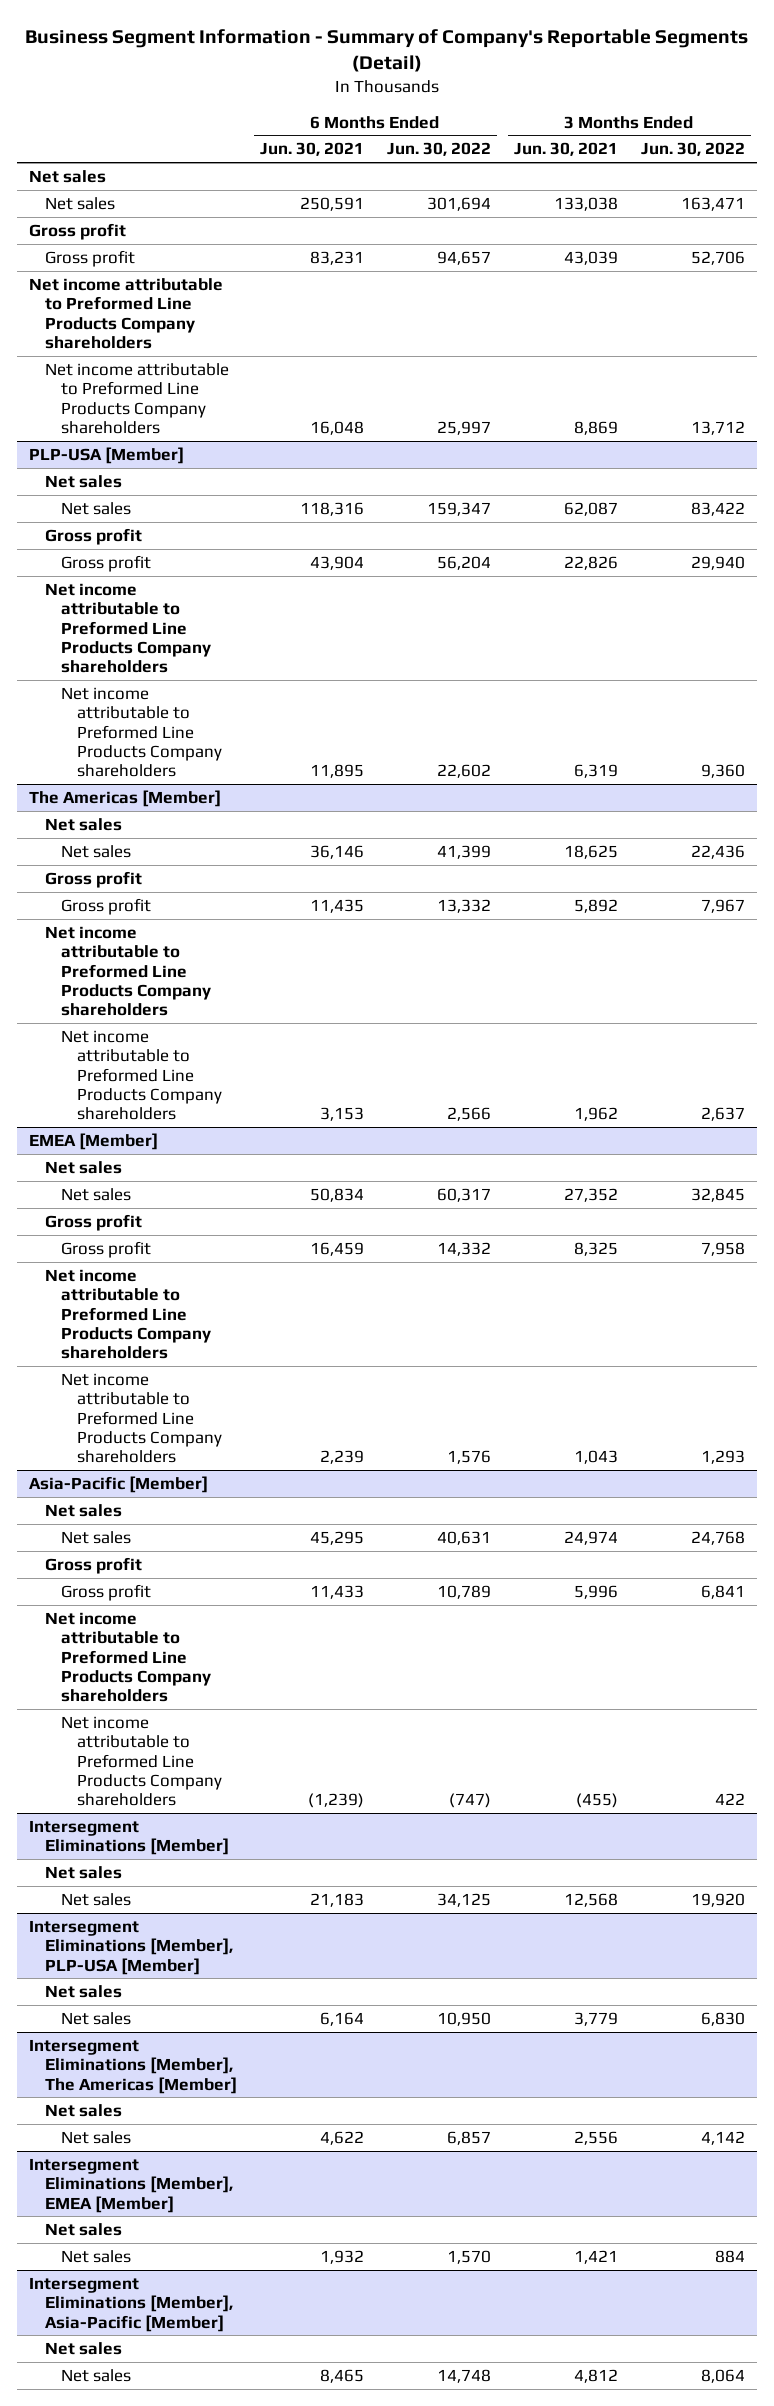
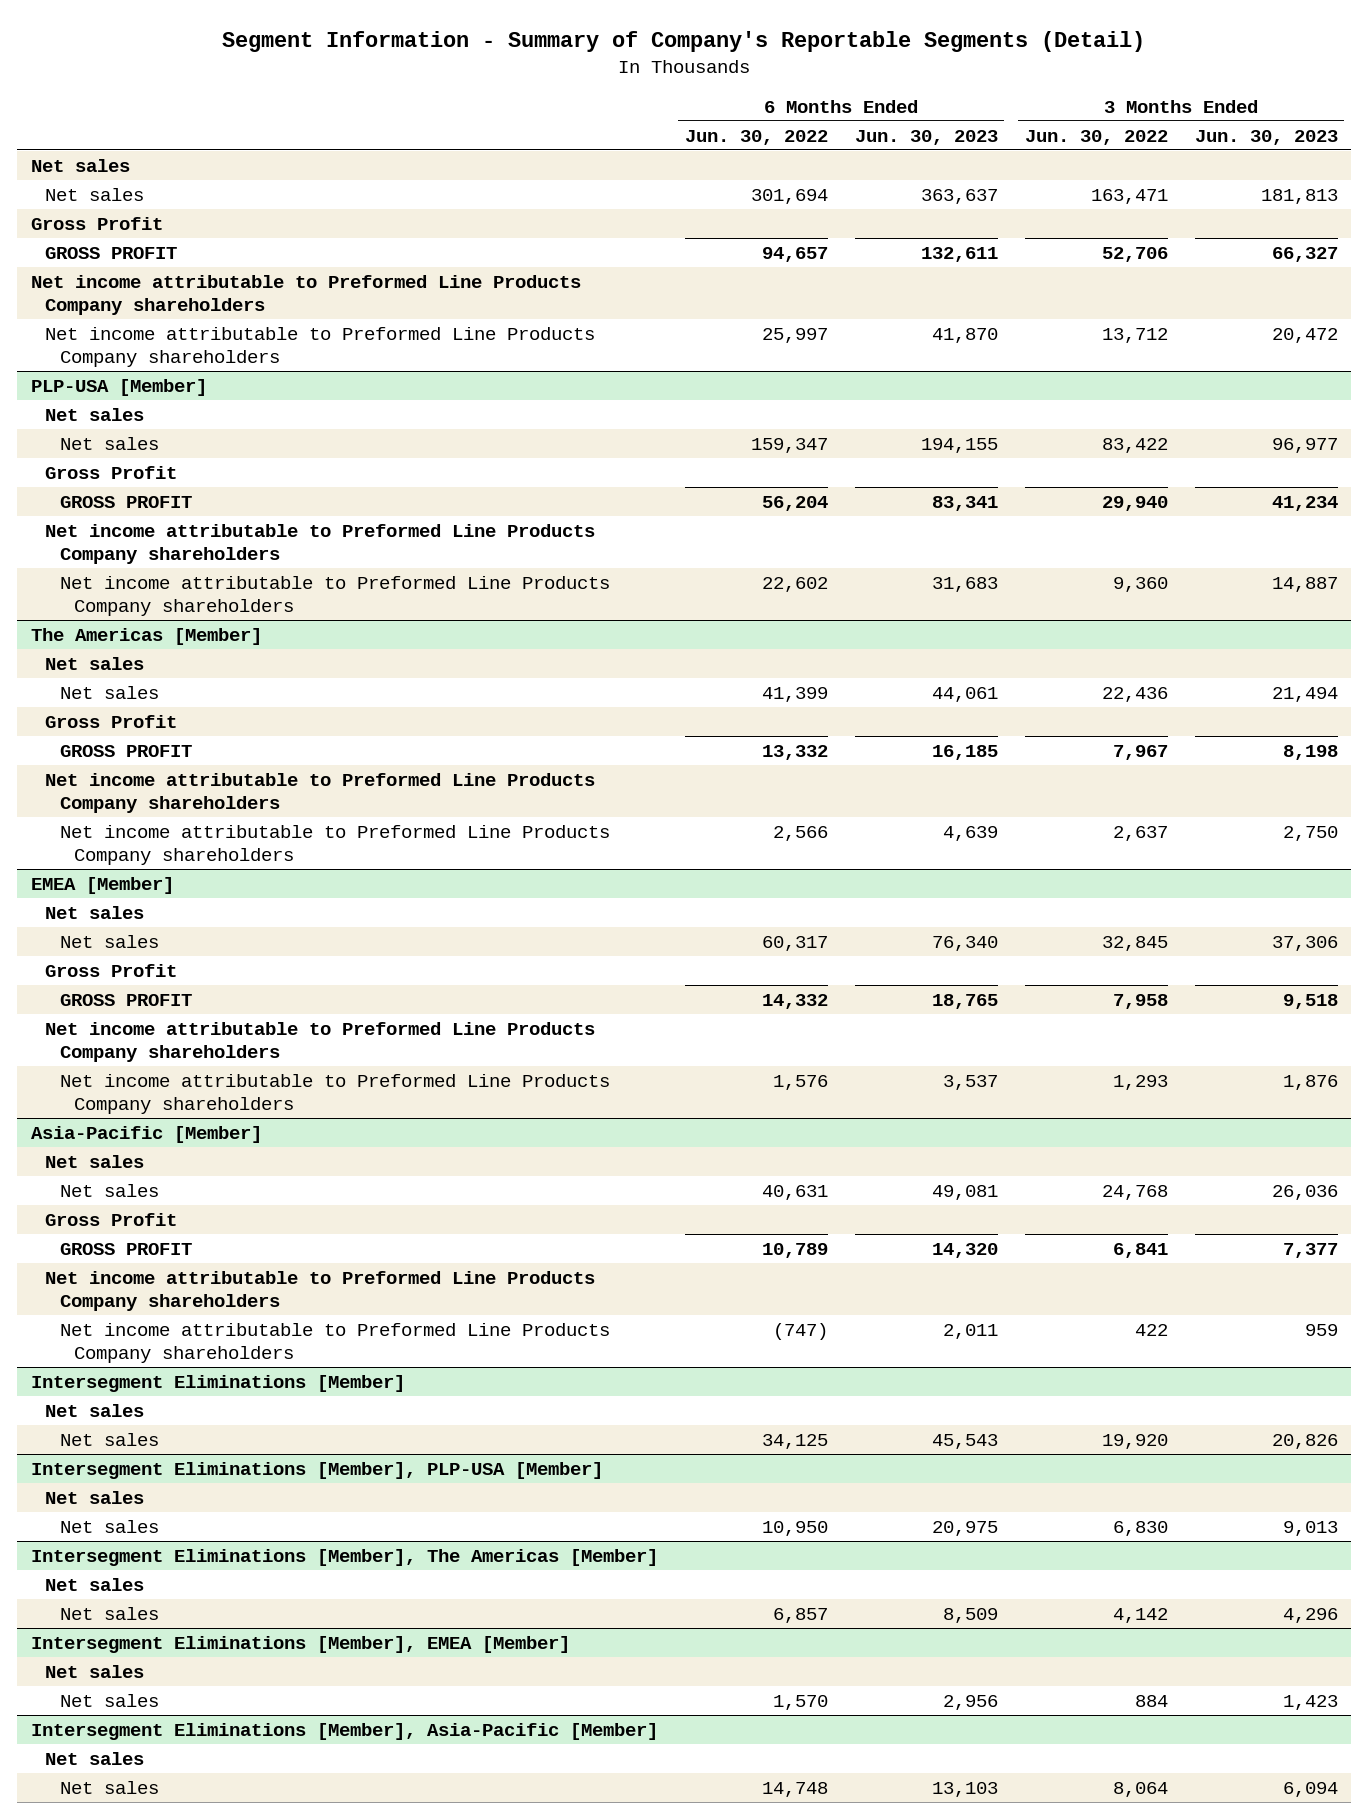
[24,29,748,73] Business Segment Information - Summary of Company's Reportable Segments (Detail) -> [222,31,1146,53] Segment Information - Summary of Company's Reportable Segments (Detail)
[259,142,364,157] Jun. 30, 2021 -> none
[513,142,618,157] Jun. 30, 2021 -> none
none -> [854,129,998,145] Jun. 30, 2023
none -> [1194,129,1338,145] Jun. 30, 2023
[28,222,126,240] Gross profit -> [30,216,163,230] Gross Profit
[44,249,135,267] Gross profit -> [45,246,178,259] GROSS PROFIT
[44,527,142,545] Gross profit -> [45,465,178,479] Gross Profit
[60,554,151,572] Gross profit -> [59,495,192,508] GROSS PROFIT
[44,870,142,888] Gross profit -> [45,714,178,728] Gross Profit
[60,897,151,915] Gross profit -> [59,744,192,757] GROSS PROFIT
[44,1213,142,1231] Gross profit -> [45,963,178,977] Gross Profit
[60,1240,151,1258] Gross profit -> [59,993,192,1006] GROSS PROFIT
[44,1556,142,1574] Gross profit -> [45,1212,178,1226] Gross Profit
[60,1583,151,1601] Gross profit -> [59,1242,192,1255] GROSS PROFIT

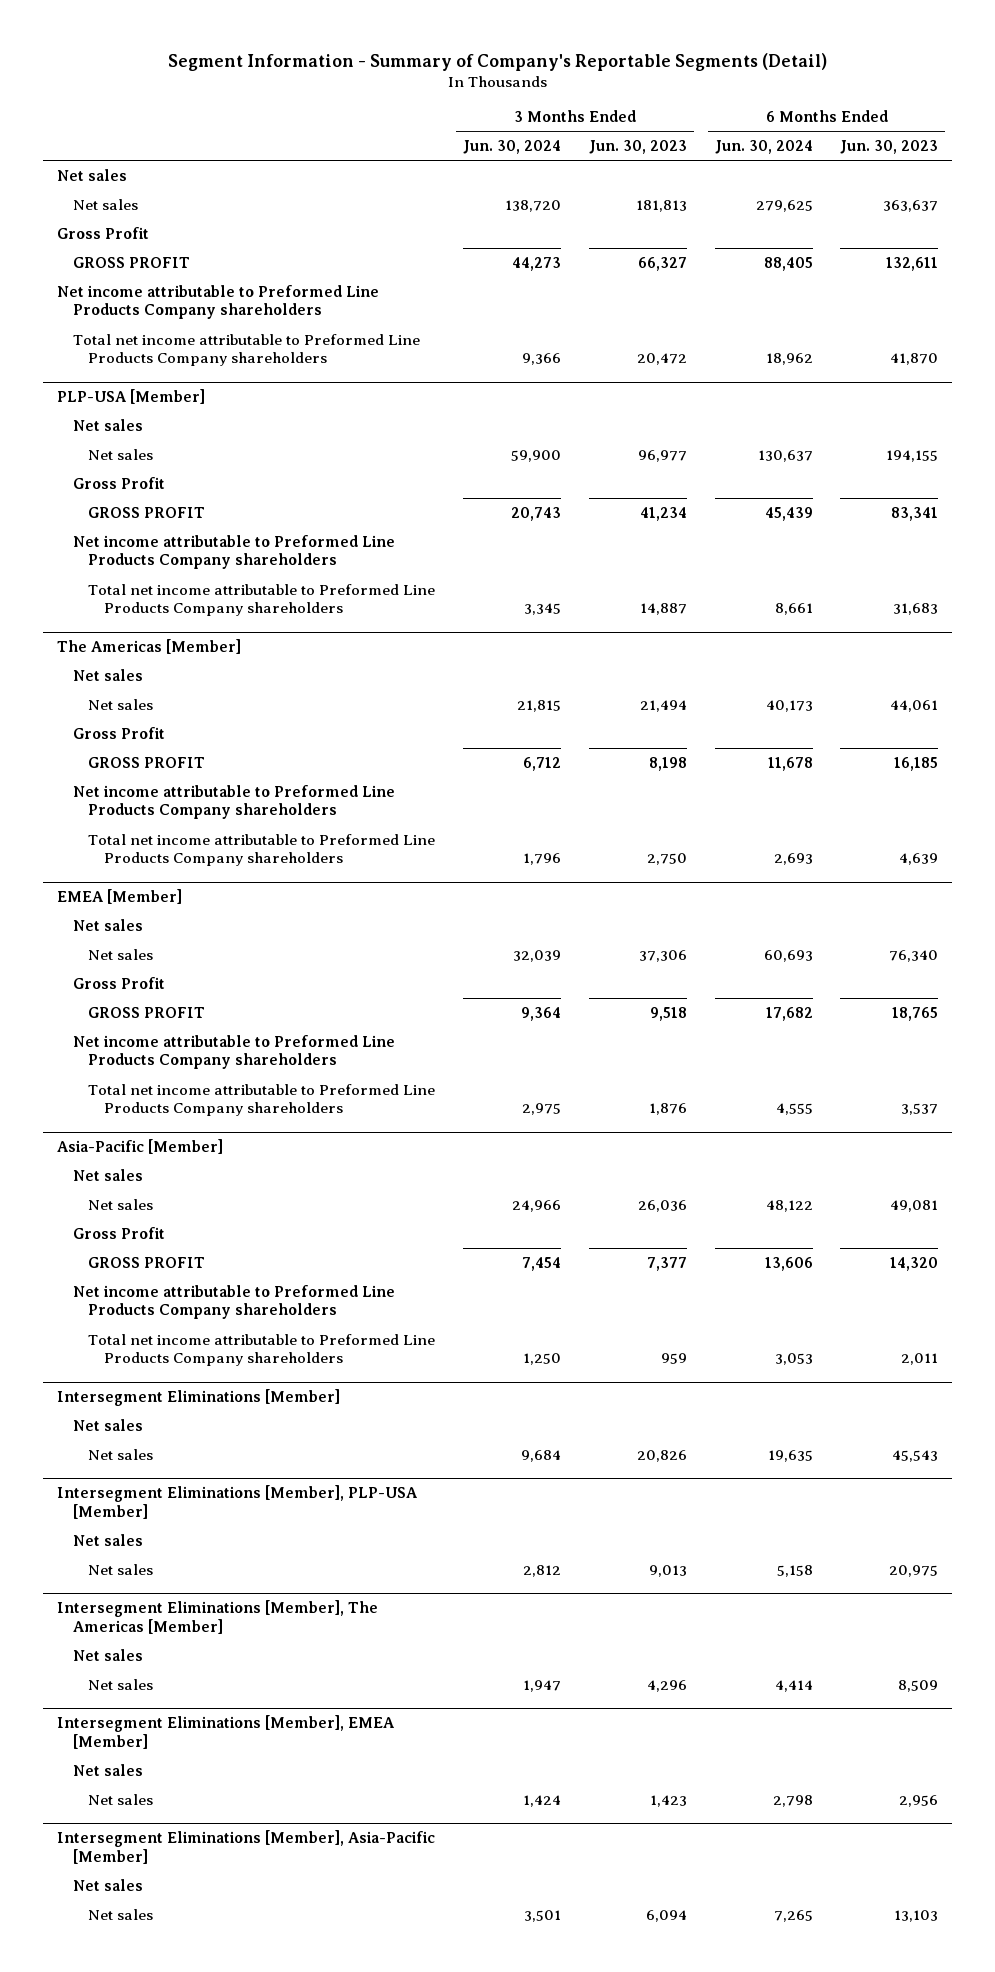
[684,129,828,145] Jun. 30, 2022 -> none
[1024,129,1168,145] Jun. 30, 2022 -> none
none -> [463,140,562,155] Jun. 30, 2024
none -> [714,140,813,155] Jun. 30, 2024
[45,326,596,367] Net income attributable to Preformed Line Products Company shareholders -> [72,333,420,367] Total net income attributable to Preformed Line Products Company shareholders
[59,575,610,616] Net income attributable to Preformed Line Products Company shareholders -> [88,583,436,617] Total net income attributable to Preformed Line Products Company shareholders
[59,824,610,865] Net income attributable to Preformed Line Products Company shareholders -> [88,833,436,867] Total net income attributable to Preformed Line Products Company shareholders
[59,1073,610,1114] Net income attributable to Preformed Line Products Company shareholders -> [88,1083,436,1117] Total net income attributable to Preformed Line Products Company shareholders
[59,1322,610,1363] Net income attributable to Preformed Line Products Company shareholders -> [88,1333,436,1367] Total net income attributable to Preformed Line Products Company shareholders

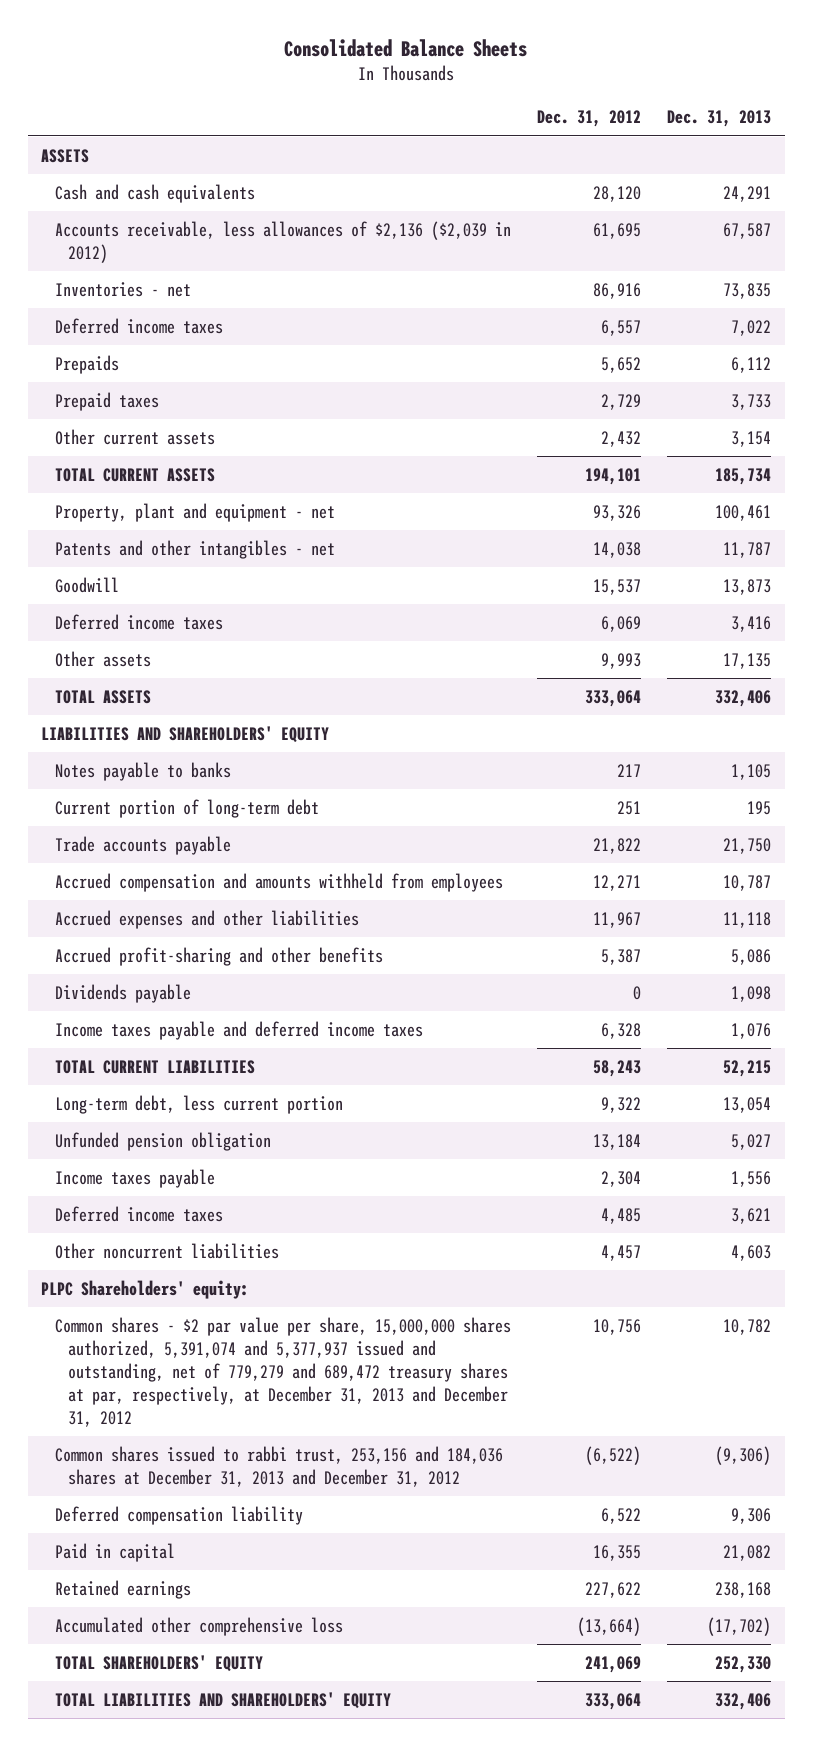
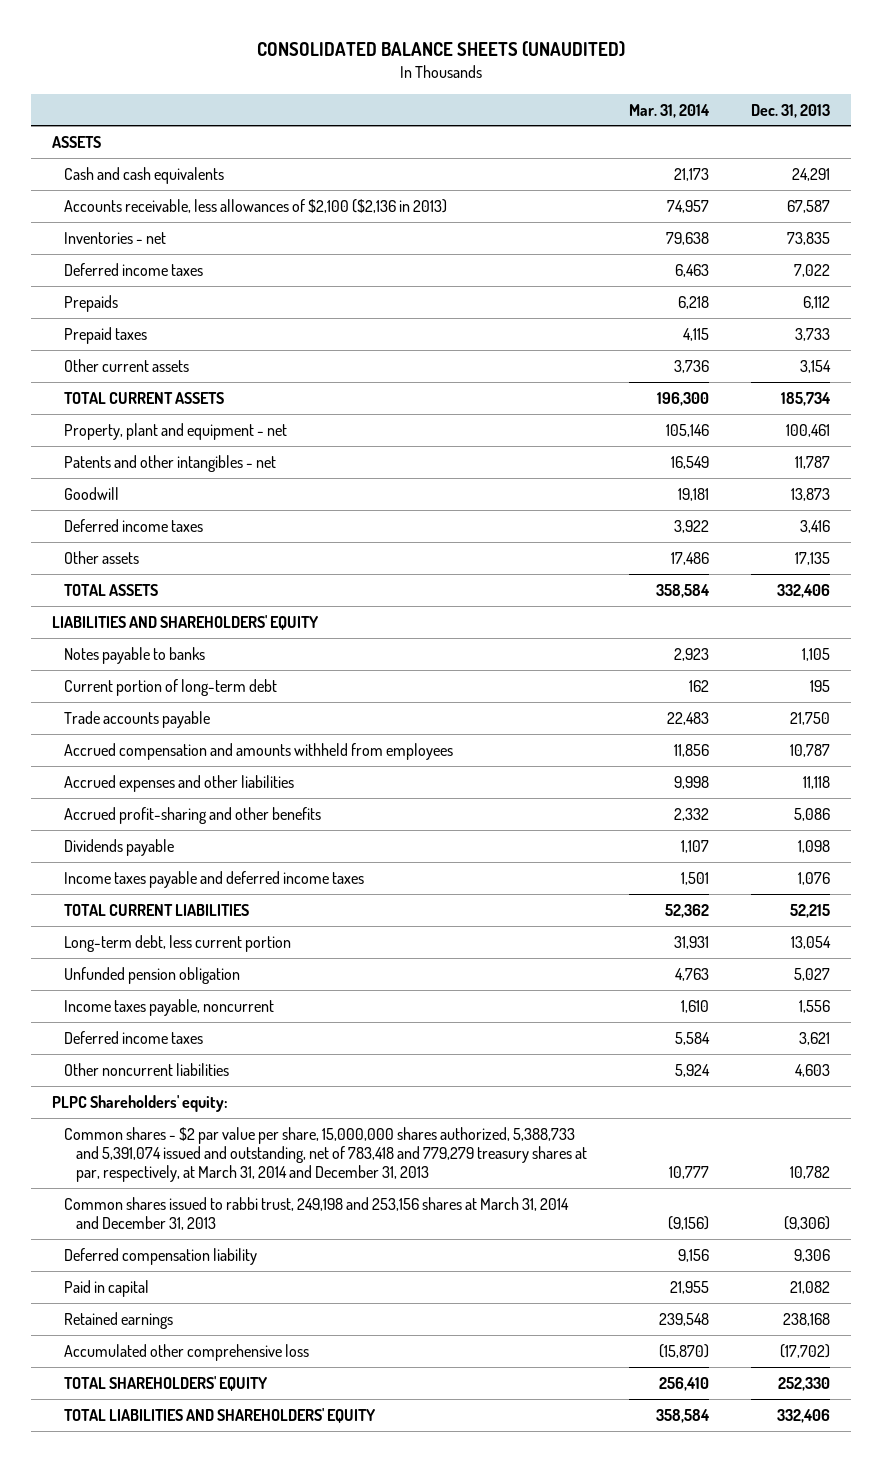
[284,38,528,57] Consolidated Balance Sheets -> [256,40,625,57] CONSOLIDATED BALANCE SHEETS (UNAUDITED)
[536,110,641,128] Dec. 31, 2012 -> none
none -> [629,103,711,118] Mar. 31, 2014
[54,221,511,264] Accounts receivable, less allowances of $2,136 ($2,039 in 2012) -> [63,198,447,213] Accounts receivable, less allowances of $2,100 ($2,136 in 2013)
[54,1169,215,1189] Income taxes payable -> [63,998,274,1016] Income taxes payable, noncurrent
[54,1317,511,1428] Common shares - $2 par value per share, 15,000,000 shares authorized, 5,391,074 and 5,377,937 issued and outstanding, net of 779,279 and 689,472 treasury shares at par, respectively, at December 31, 2013 and December 31, 2012 -> [63,1126,588,1183] Common shares - $2 par value per share, 15,000,000 shares authorized, 5,388,733 and 5,391,074 issued and outstanding, net of 783,418 and 779,279 treasury shares at par, respectively, at March 31, 2014 and December 31, 2013
[54,1446,503,1488] Common shares issued to rabbi trust, 253,156 and 184,036 shares at December 31, 2013 and December 31, 2012 -> [63,1196,569,1231] Common shares issued to rabbi trust, 249,198 and 253,156 shares at March 31, 2014 and December 31, 2013

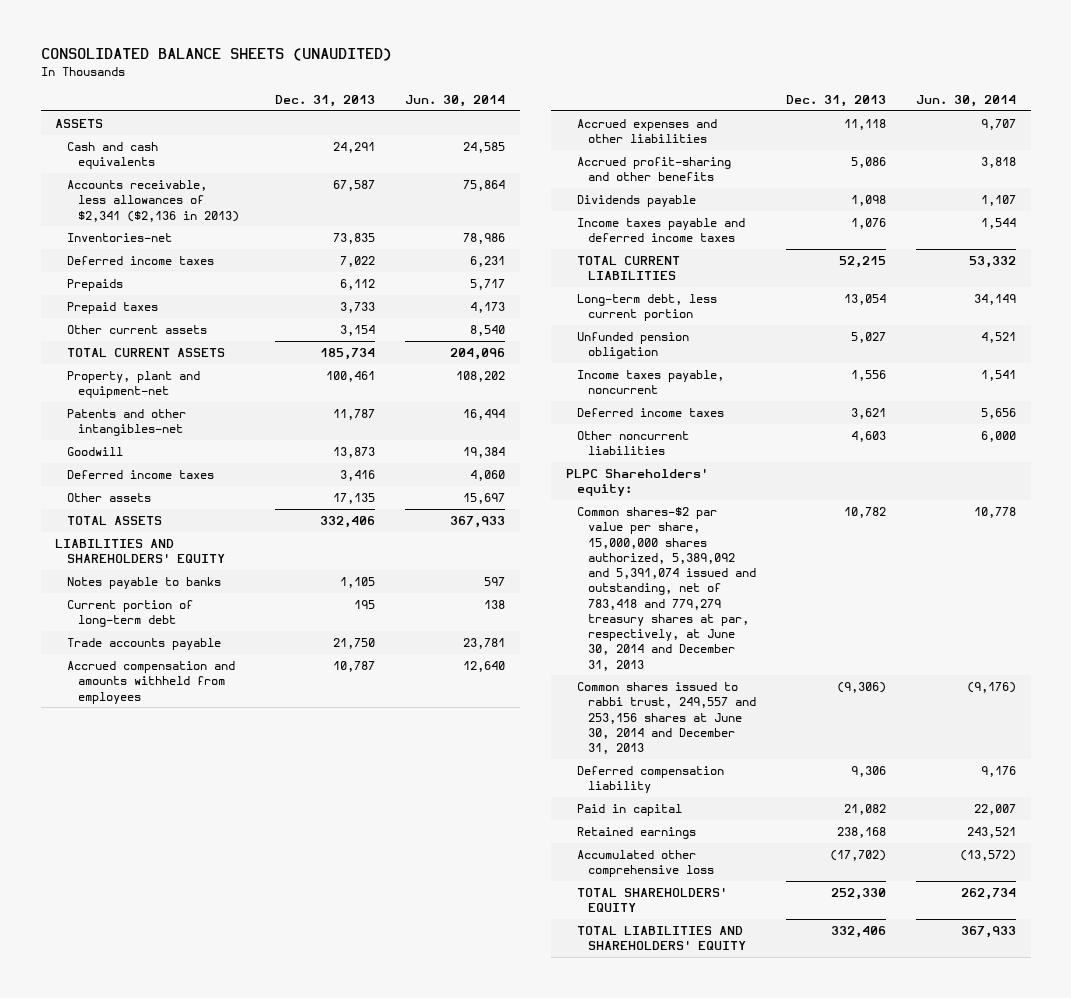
[629,103,711,118] Mar. 31, 2014 -> none
none -> [405,95,506,108] Jun. 30, 2014
[63,198,447,213] Accounts receivable, less allowances of $2,100 ($2,136 in 2013) -> [66,179,239,222] Accounts receivable, less allowances of $2,341 ($2,136 in 2013)
[63,231,166,244] Inventories - net -> [66,232,172,242] Inventories-net
[63,422,287,440] Property, plant and equipment - net -> [66,370,200,399] Property, plant and equipment-net
[63,454,276,472] Patents and other intangibles - net -> [66,408,186,437] Patents and other intangibles-net
[63,1126,588,1183] Common shares - $2 par value per share, 15,000,000 shares authorized, 5,388,733 and 5,391,074 issued and outstanding, net of 783,418 and 779,279 treasury shares at par, respectively, at March 31, 2014 and December 31, 2013 -> [576,506,756,671] Common shares-$2 par value per share, 15,000,000 shares authorized, 5,389,092 and 5,391,074 issued and outstanding, net of 783,418 and 779,279 treasury shares at par, respectively, at June 30, 2014 and December 31, 2013
[63,1196,569,1231] Common shares issued to rabbi trust, 249,198 and 253,156 shares at March 31, 2014 and December 31, 2013 -> [576,681,756,755] Common shares issued to rabbi trust, 249,557 and 253,156 shares at June 30, 2014 and December 31, 2013

